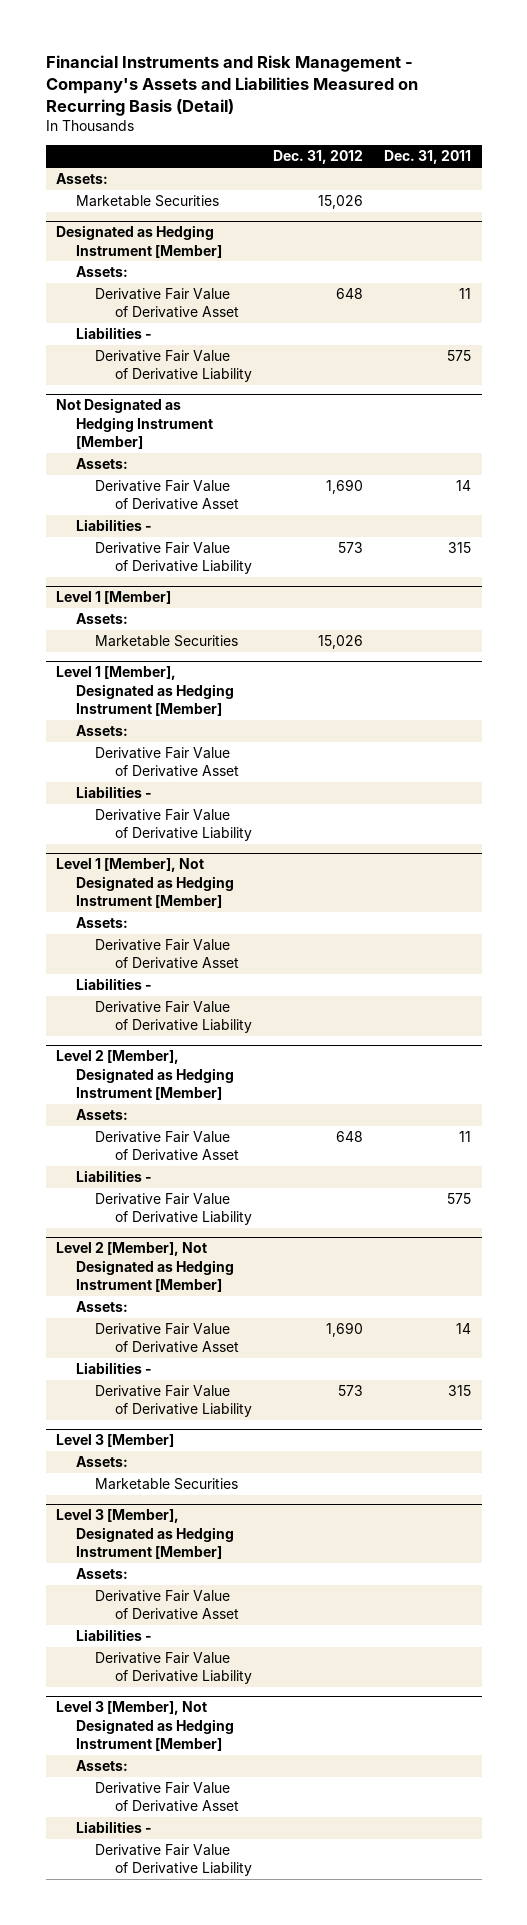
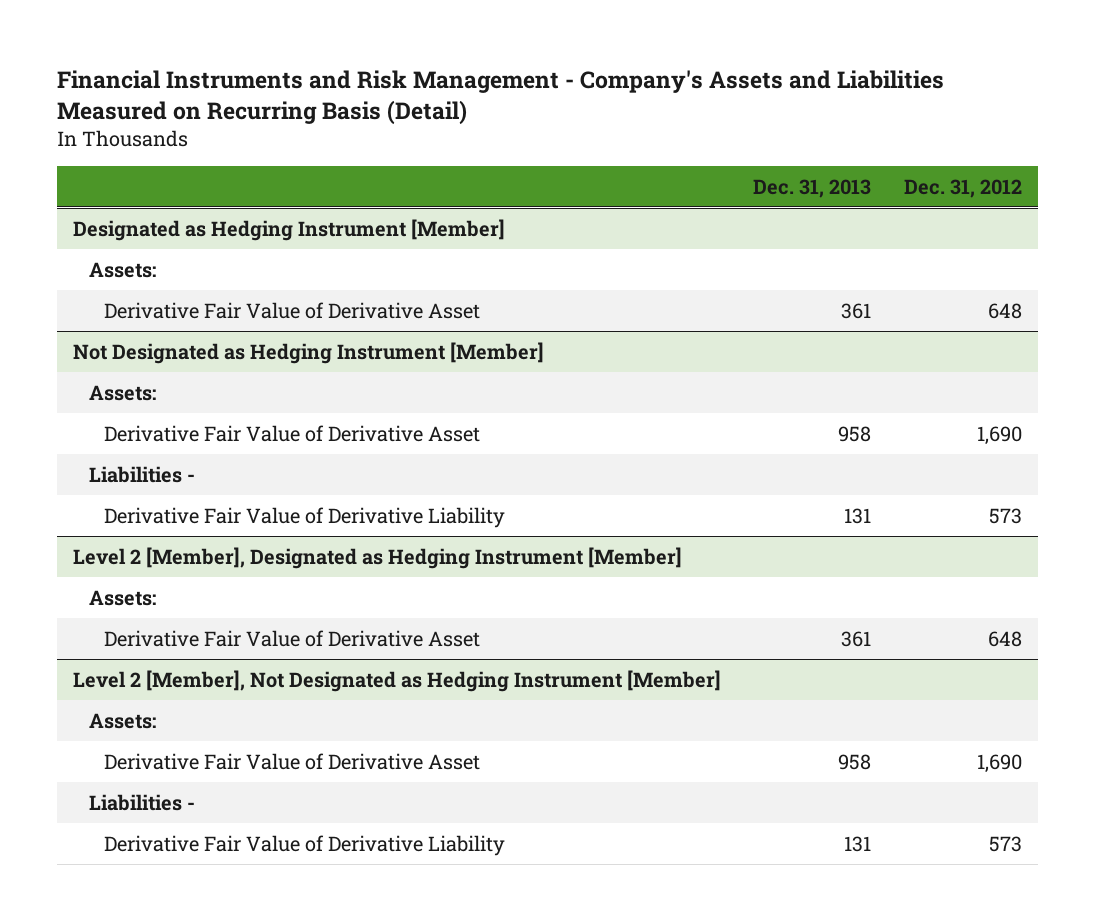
[384,150,472,165] Dec. 31, 2011 -> none
none -> [753,178,872,198] Dec. 31, 2013
[56,173,109,185] Assets: -> none
[75,195,219,208] Marketable Securities -> none
[75,327,152,340] Liabilities - -> none
[95,350,252,383] Derivative Fair Value of Derivative Liability -> none
[56,591,172,605] Level 1 [Member] -> none
[75,613,128,625] Assets: -> none
[95,635,239,648] Marketable Securities -> none
[56,666,234,716] Level 1 [Member], Designated as Hedging Instrument [Member] -> none
[75,725,128,737] Assets: -> none
[95,747,239,778] Derivative Fair Value of Derivative Asset -> none
[75,786,152,799] Liabilities - -> none
[95,809,252,842] Derivative Fair Value of Derivative Liability -> none
[56,858,234,908] Level 1 [Member], Not Designated as Hedging Instrument [Member] -> none
[75,917,128,929] Assets: -> none
[95,939,239,970] Derivative Fair Value of Derivative Asset -> none
[75,978,152,991] Liabilities - -> none
[95,1001,252,1034] Derivative Fair Value of Derivative Liability -> none
[75,1170,152,1183] Liabilities - -> none
[95,1193,252,1226] Derivative Fair Value of Derivative Liability -> none
[56,1434,175,1448] Level 3 [Member] -> none
[75,1456,128,1468] Assets: -> none
[95,1478,239,1491] Marketable Securities -> none
[56,1509,234,1559] Level 3 [Member], Designated as Hedging Instrument [Member] -> none
[75,1568,128,1580] Assets: -> none
[95,1590,239,1621] Derivative Fair Value of Derivative Asset -> none
[75,1629,152,1642] Liabilities - -> none
[95,1652,252,1685] Derivative Fair Value of Derivative Liability -> none
[56,1701,234,1751] Level 3 [Member], Not Designated as Hedging Instrument [Member] -> none
[75,1760,128,1772] Assets: -> none
[95,1782,239,1813] Derivative Fair Value of Derivative Asset -> none
[75,1821,152,1834] Liabilities - -> none
[95,1844,252,1877] Derivative Fair Value of Derivative Liability -> none

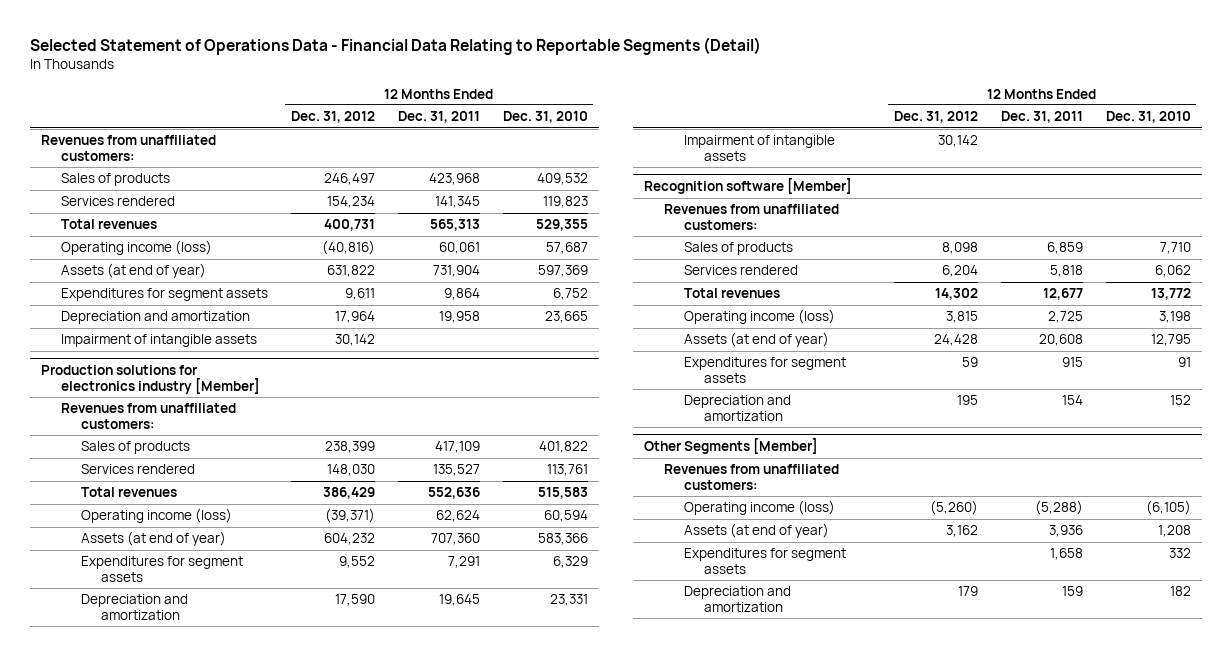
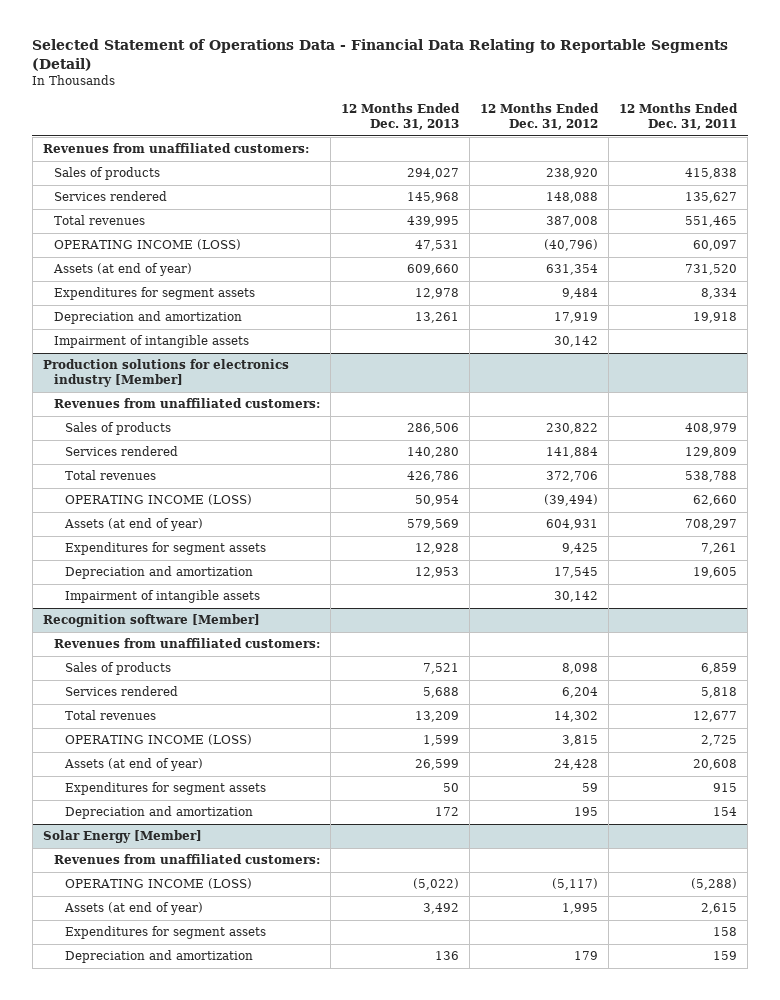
[502,111,588,124] Dec. 31, 2010 -> none
none -> [340,103,460,131] 12 Months Ended Dec. 31, 2013
[323,173,375,186] 246,497 -> [546,168,599,180] 238,920
[428,173,480,186] 423,968 -> [685,168,738,180] 415,838
[326,196,375,209] 154,234 -> [546,192,599,204] 148,088
[434,196,480,209] 141,345 -> [685,192,738,204] 135,627
[323,219,375,232] 400,731 -> [546,216,599,228] 387,008
[429,219,480,232] 565,313 -> [685,216,738,228] 551,465
[61,240,213,256] Operating income (loss) -> [53,239,241,251] OPERATING INCOME (LOSS)
[321,240,375,256] (40,816) -> [544,239,599,252] (40,796)
[438,242,480,255] 60,061 -> [693,240,738,252] 60,097
[326,265,375,278] 631,822 -> [546,264,599,276] 631,354
[432,265,480,278] 731,904 -> [685,264,738,276] 731,520
[344,288,375,301] 9,611 -> [562,288,599,300] 9,484
[443,288,480,301] 9,864 -> [701,288,738,300] 8,334
[334,311,375,324] 17,964 -> [554,312,599,324] 17,919
[438,311,480,324] 19,958 -> [693,312,738,324] 19,918
[324,441,375,454] 238,399 -> [546,423,599,435] 230,822
[434,441,480,454] 417,109 -> [685,423,738,435] 408,979
[326,464,375,477] 148,030 -> [546,447,599,459] 141,884
[432,464,480,477] 135,527 -> [685,447,738,459] 129,809
[322,487,375,500] 386,429 -> [546,471,599,483] 372,706
[427,487,480,500] 552,636 -> [685,471,738,483] 538,788
[81,508,233,524] Operating income (loss) -> [64,494,252,506] OPERATING INCOME (LOSS)
[324,508,375,524] (39,371) -> [544,494,599,507] (39,494)
[435,510,480,523] 62,624 -> [693,495,738,507] 62,660
[323,533,375,546] 604,232 -> [546,519,599,531] 604,931
[430,533,480,546] 707,360 -> [685,519,738,531] 708,297
[338,556,375,569] 9,552 -> [562,543,599,555] 9,425
[447,556,480,569] 7,291 -> [701,543,738,555] 7,261
[334,594,375,607] 17,590 -> [554,567,599,579] 17,545
[438,594,480,607] 19,645 -> [693,567,738,579] 19,605
[684,309,836,325] Operating income (loss) -> [64,734,252,746] OPERATING INCOME (LOSS)
[644,438,819,455] Other Segments [Member] -> none
none -> [42,830,202,844] Solar Energy [Member]
[684,500,836,516] Operating income (loss) -> [64,878,252,890] OPERATING INCOME (LOSS)
[929,500,978,516] (5,260) -> [552,878,599,891] (5,117)
[945,525,978,538] 3,162 -> [562,903,599,915] 1,995
[1048,525,1083,538] 3,936 -> [701,903,738,915] 2,615
[1049,548,1083,561] 1,658 -> [713,927,738,937] 158

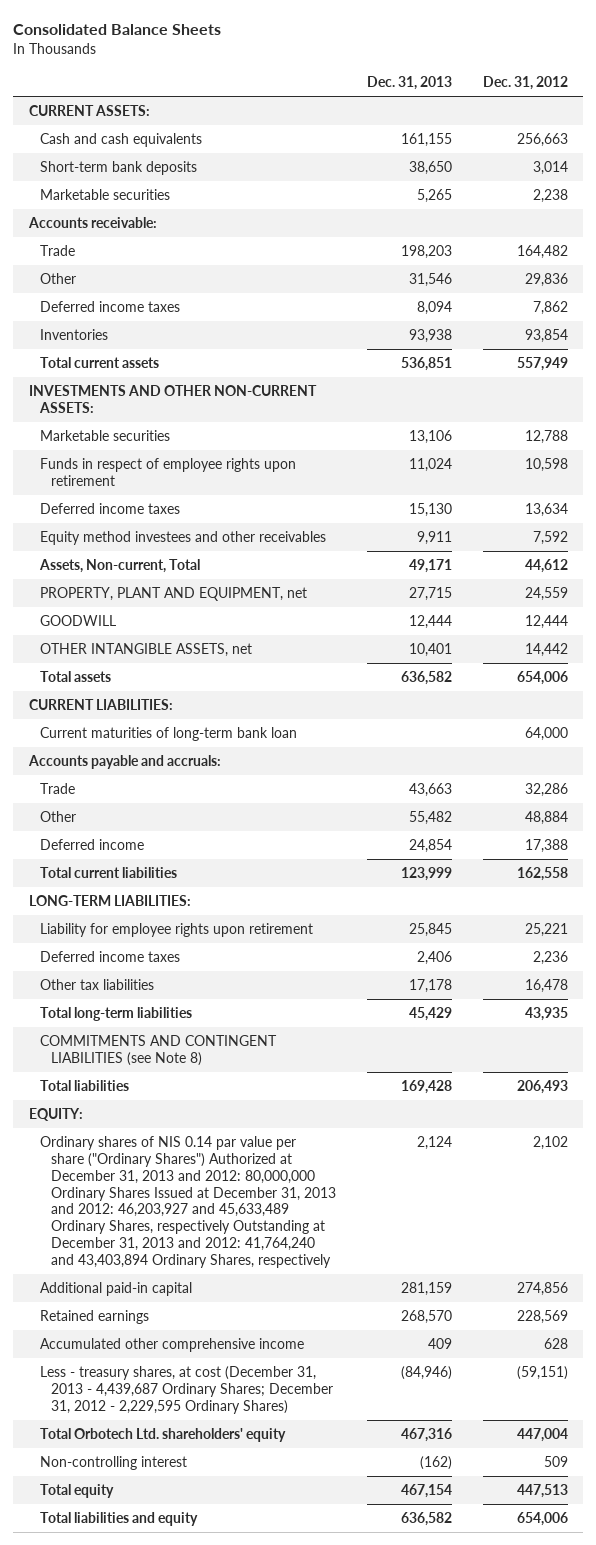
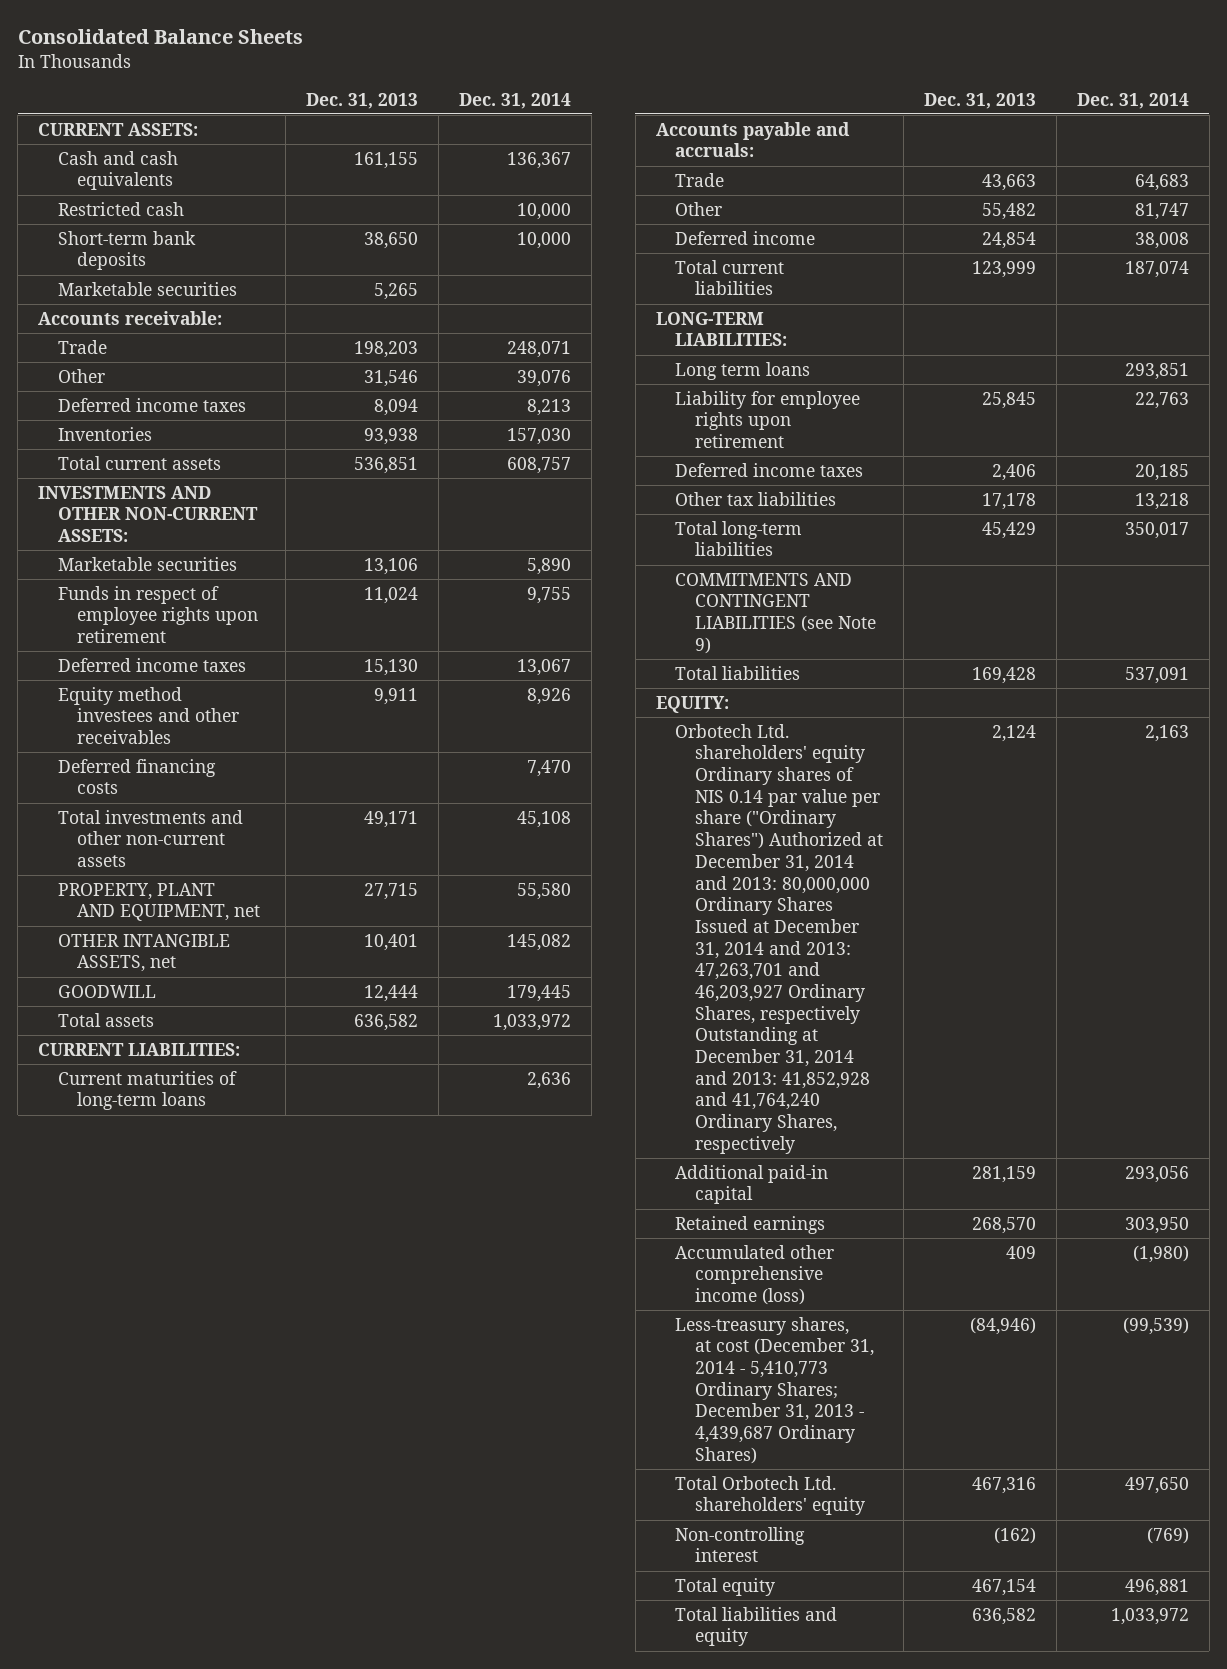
[482,76,568,91] Dec. 31, 2012 -> none
none -> [459,92,572,109] Dec. 31, 2014
none -> [57,201,184,216] Restricted cash
none -> [57,758,216,795] Deferred financing costs
[38,559,200,574] Assets, Non-current, Total -> [57,809,243,868] Total investments and other non-current assets
[39,615,116,627] GOODWILL -> [57,984,156,998] GOODWILL
[39,727,297,742] Current maturities of long-term bank loan -> [57,1070,237,1111] Current maturities of long-term loans
none -> [675,361,811,380] Long term loans
[39,1035,277,1066] COMMITMENTS AND CONTINGENT LIABILITIES (see Note 8) -> [675,572,876,654] COMMITMENTS AND CONTINGENT LIABILITIES (see Note 9)
[39,1136,336,1268] Ordinary shares of NIS 0.14 par value per share ("Ordinary Shares") Authorized at December 31, 2013 and 2012: 80,000,000 Ordinary Shares Issued at December 31, 2013 and 2012: 46,203,927 and 45,633,489 Ordinary Shares, respectively Outstanding at December 31, 2013 and 2012: 41,764,240 and 43,403,894 Ordinary Shares, respectively -> [675,723,883,1154] Orbotech Ltd. shareholders' equity Ordinary shares of NIS 0.14 par value per share ("Ordinary Shares") Authorized at December 31, 2014 and 2013: 80,000,000 Ordinary Shares Issued at December 31, 2014 and 2013: 47,263,701 and 46,203,927 Ordinary Shares, respectively Outstanding at December 31, 2014 and 2013: 41,852,928 and 41,764,240 Ordinary Shares, respectively
[39,1338,304,1353] Accumulated other comprehensive income -> [675,1244,835,1306] Accumulated other comprehensive income (loss)
[39,1366,333,1414] Less - treasury shares, at cost (December 31, 2013 - 4,439,687 Ordinary Shares; December 31, 2012 - 2,229,595 Ordinary Shares) -> [675,1316,874,1464] Less-treasury shares, at cost (December 31, 2014 - 5,410,773 Ordinary Shares; December 31, 2013 - 4,439,687 Ordinary Shares)

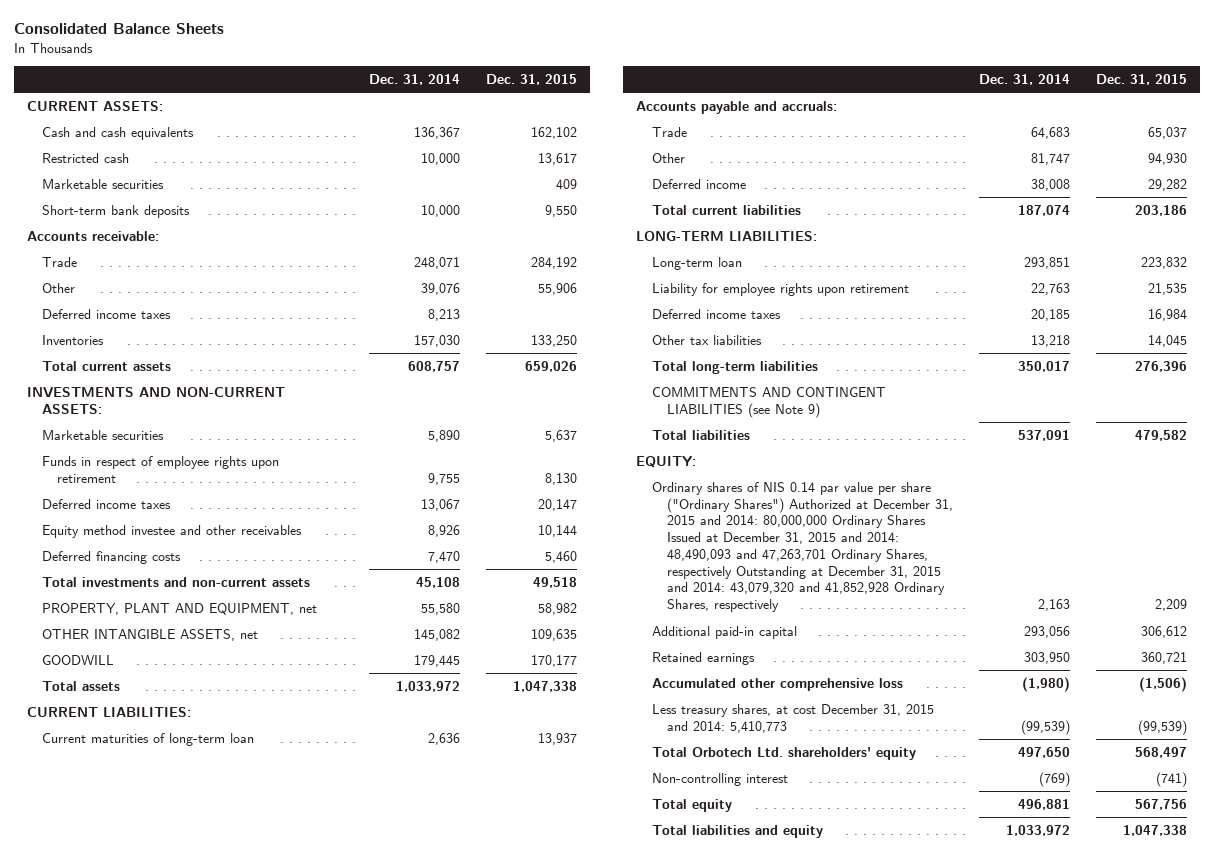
[306,92,419,109] Dec. 31, 2013 -> none
none -> [486,73,578,85] Dec. 31, 2015
[57,230,196,271] Short-term bank deposits -> [42,204,191,218] Short-term bank deposits
[38,485,258,543] INVESTMENTS AND OTHER NON-CURRENT ASSETS: -> [26,386,285,414] INVESTMENTS AND NON-CURRENT ASSETS:
[57,686,240,745] Equity method investees and other receivables -> [42,524,303,538] Equity method investee and other receivables
[57,809,243,868] Total investments and other non-current assets -> [42,576,311,587] Total investments and non-current assets
[57,1070,237,1111] Current maturities of long-term loans -> [42,732,255,746] Current maturities of long-term loan
[675,361,811,380] Long term loans -> [651,256,742,270] Long-term loan
[675,723,883,1154] Orbotech Ltd. shareholders' equity Ordinary shares of NIS 0.14 par value per share ("Ordinary Shares") Authorized at December 31, 2014 and 2013: 80,000,000 Ordinary Shares Issued at December 31, 2014 and 2013: 47,263,701 and 46,203,927 Ordinary Shares, respectively Outstanding at December 31, 2014 and 2013: 41,852,928 and 41,764,240 Ordinary Shares, respectively -> [651,481,954,613] Ordinary shares of NIS 0.14 par value per share ("Ordinary Shares") Authorized at December 31, 2015 and 2014: 80,000,000 Ordinary Shares Issued at December 31, 2015 and 2014: 48,490,093 and 47,263,701 Ordinary Shares, respectively Outstanding at December 31, 2015 and 2014: 43,079,320 and 41,852,928 Ordinary Shares, respectively
[675,1244,835,1306] Accumulated other comprehensive income (loss) -> [651,677,903,691] Accumulated other comprehensive loss
[675,1316,874,1464] Less-treasury shares, at cost (December 31, 2014 - 5,410,773 Ordinary Shares; December 31, 2013 - 4,439,687 Ordinary Shares) -> [651,703,934,733] Less treasury shares, at cost December 31, 2015 and 2014: 5,410,773

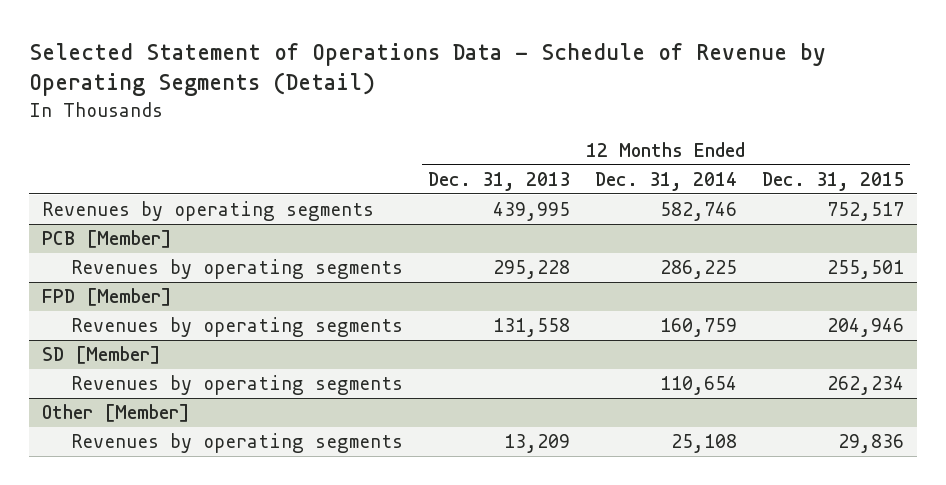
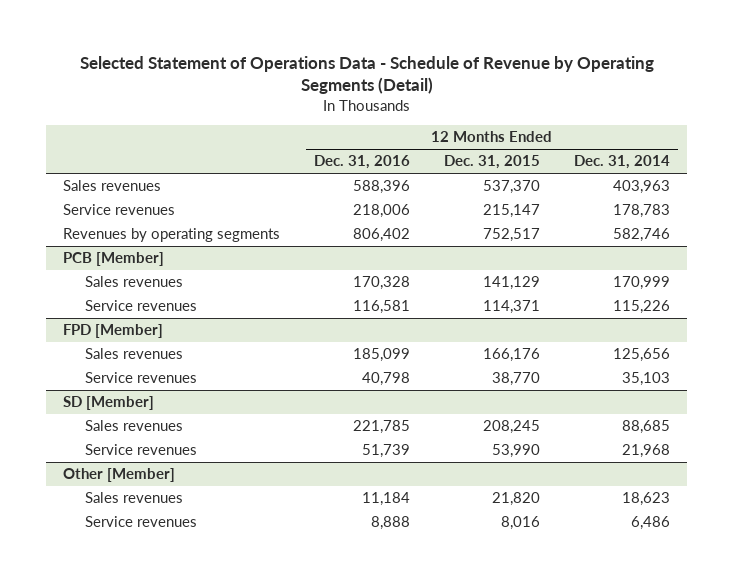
[427,172,570,192] Dec. 31, 2013 -> none
none -> [314,155,411,170] Dec. 31, 2016
none -> [63,180,162,192] Sales revenues
none -> [63,204,176,216] Service revenues
[70,259,403,280] Revenues by operating segments -> none
none -> [84,276,183,288] Sales revenues
none -> [84,300,197,312] Service revenues
[70,317,403,338] Revenues by operating segments -> none
none -> [84,348,183,360] Sales revenues
none -> [84,372,197,384] Service revenues
[70,375,403,396] Revenues by operating segments -> none
none -> [84,420,183,432] Sales revenues
none -> [84,444,197,456] Service revenues
[70,433,403,454] Revenues by operating segments -> none
none -> [84,492,183,504] Sales revenues
none -> [84,516,197,528] Service revenues

